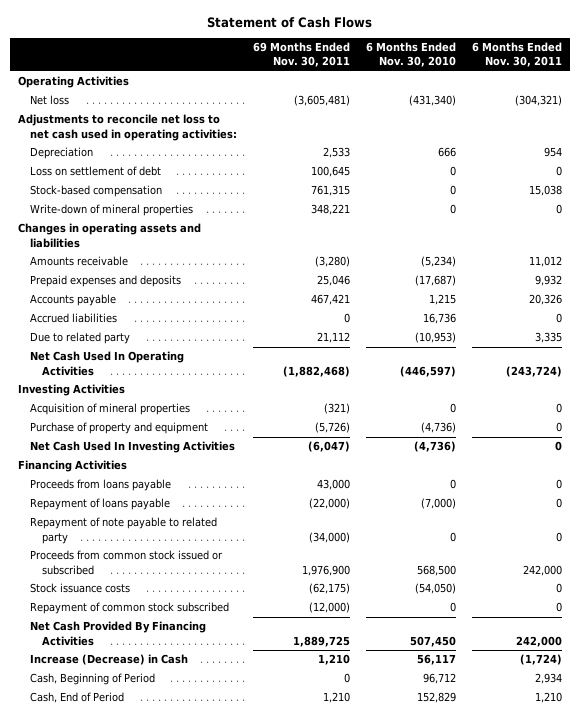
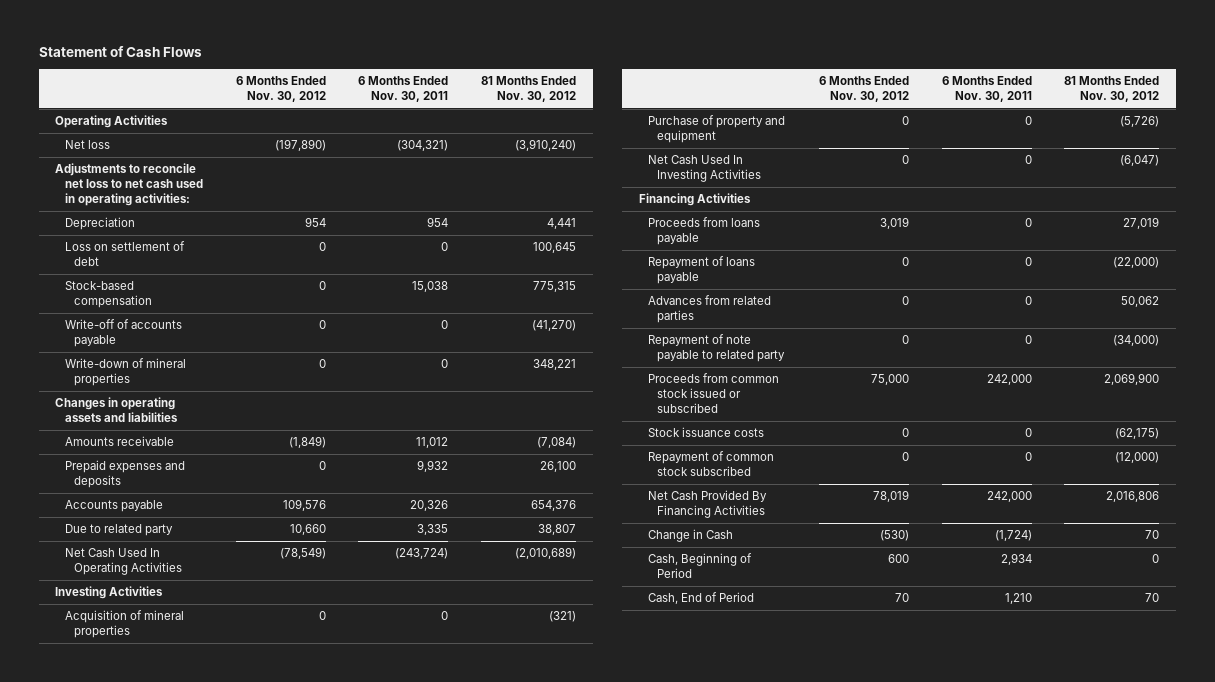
[252,42,350,68] 69 Months Ended Nov. 30, 2011 -> none
[366,42,457,68] 6 Months Ended Nov. 30, 2010 -> none
none -> [235,76,326,103] 6 Months Ended Nov. 30, 2012
none -> [481,76,577,103] 81 Months Ended Nov. 30, 2012
none -> [64,319,182,348] Write-off of accounts payable
[29,313,117,324] Accrued liabilities -> none
none -> [647,295,771,324] Advances from related parties
[29,654,188,666] Increase (Decrease) in Cash -> [647,529,733,543] Change in Cash

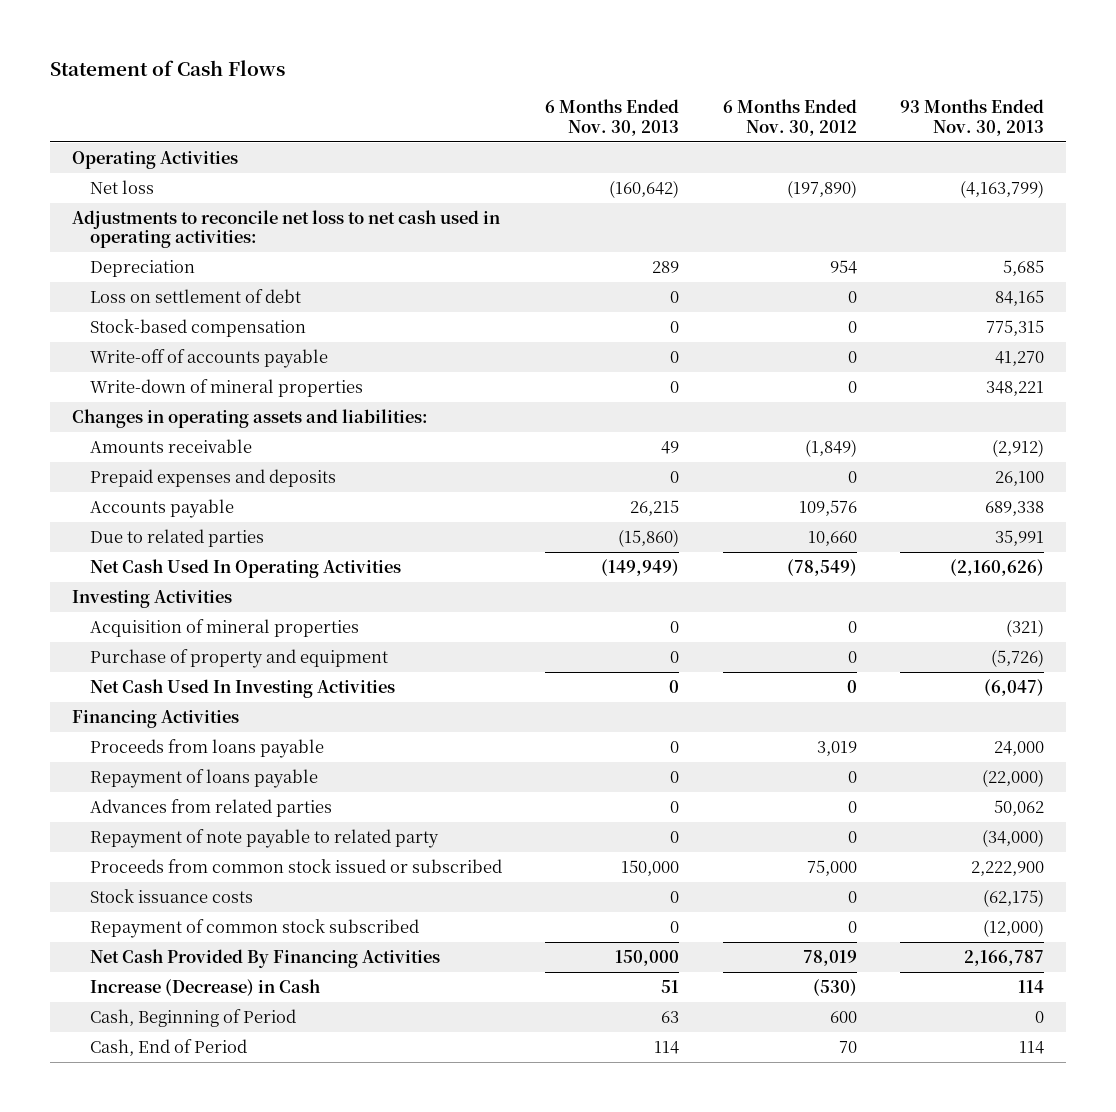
[358,76,449,103] 6 Months Ended Nov. 30, 2011 -> none
[481,76,577,103] 81 Months Ended Nov. 30, 2012 -> none
none -> [545,99,680,136] 6 Months Ended Nov. 30, 2013
none -> [899,99,1044,136] 93 Months Ended Nov. 30, 2013
[55,397,178,423] Changes in operating assets and liabilities -> [72,409,429,429] Changes in operating assets and liabilities:
[64,524,173,537] Due to related party -> [89,529,264,548] Due to related parties
[647,529,733,543] Change in Cash -> [89,979,320,997] Increase (Decrease) in Cash

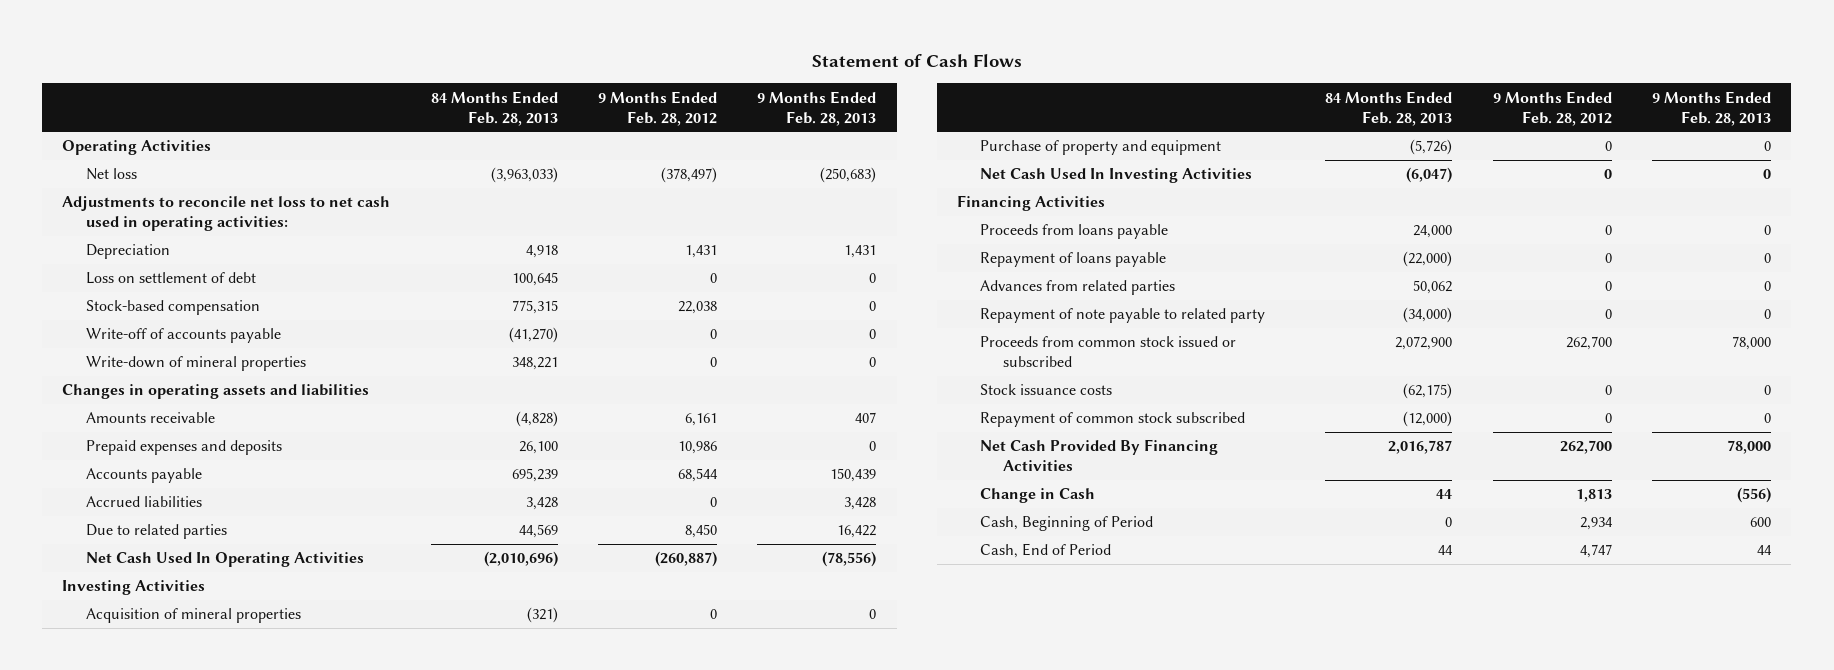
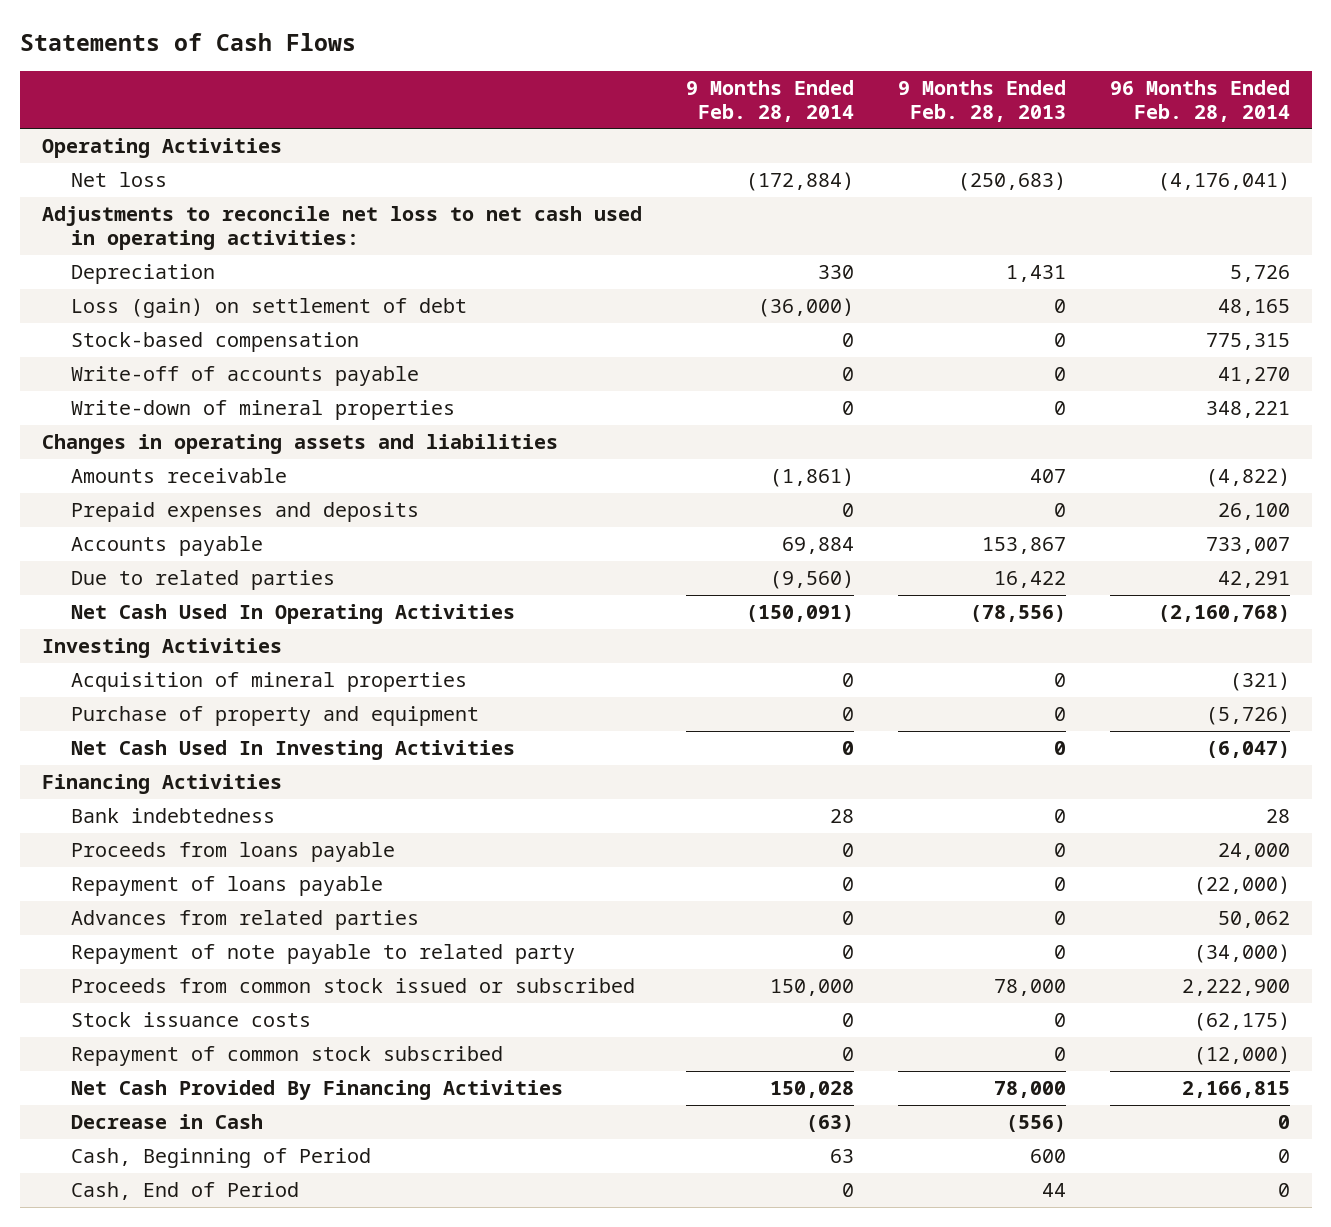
[811,54,1022,68] Statement of Cash Flows -> [19,32,356,51] Statements of Cash Flows
[430,90,558,126] 84 Months Ended Feb. 28, 2013 -> none
[598,90,718,126] 9 Months Ended Feb. 28, 2012 -> none
none -> [685,80,854,122] 9 Months Ended Feb. 28, 2014
none -> [1109,80,1290,122] 96 Months Ended Feb. 28, 2014
[85,272,256,285] Loss on settlement of debt -> [71,298,468,319] Loss (gain) on settlement of debt
[85,496,202,508] Accrued liabilities -> none
[830,468,877,483] 150,439 -> [981,537,1066,555] 153,867
none -> [71,808,276,824] Bank indebtedness
[980,488,1096,504] Change in Cash -> [71,1114,264,1130] Decrease in Cash

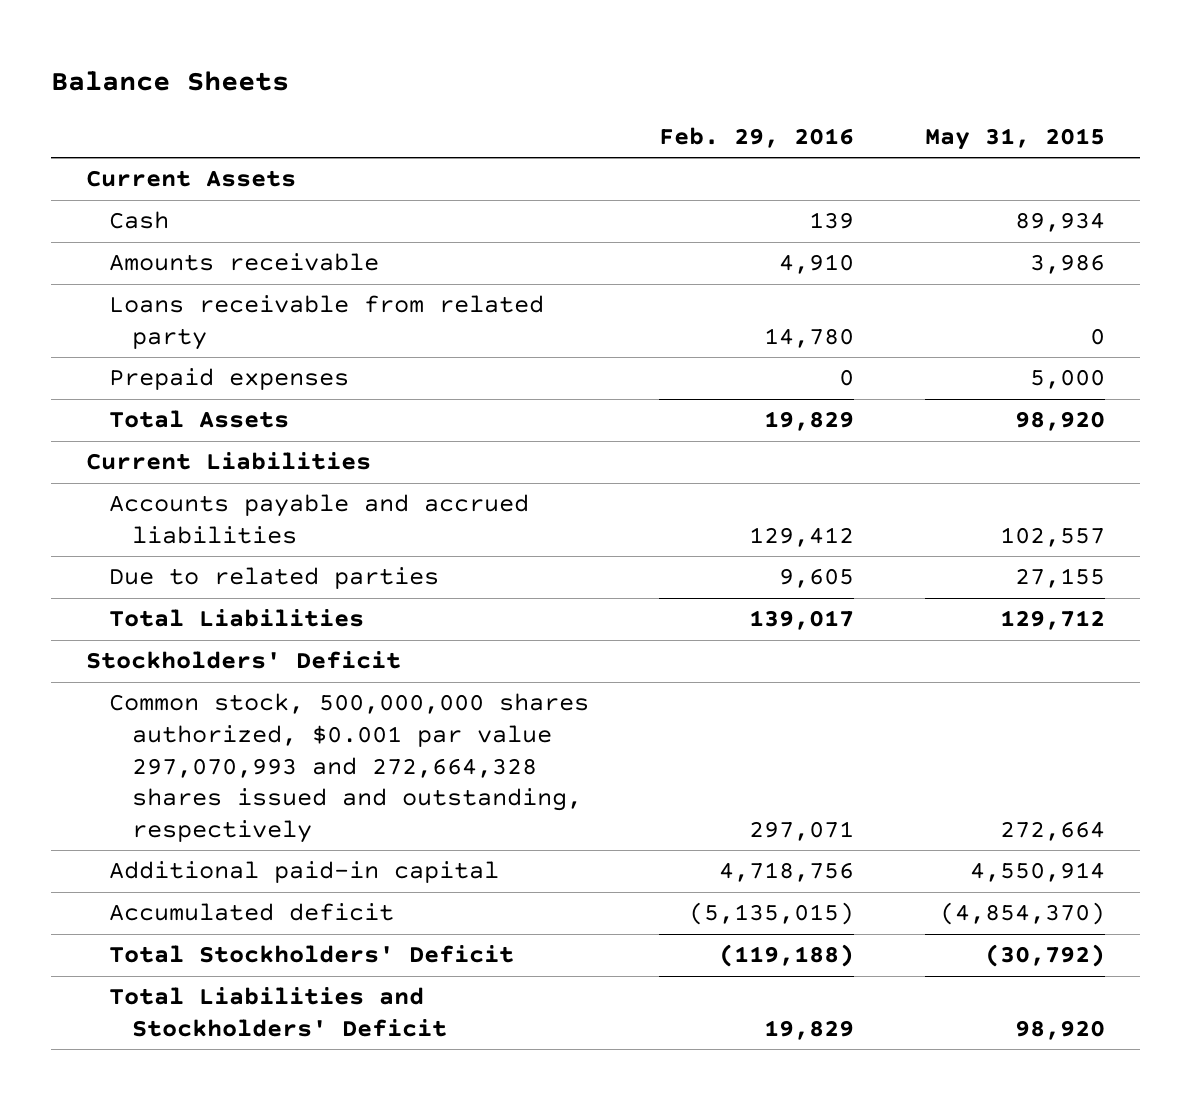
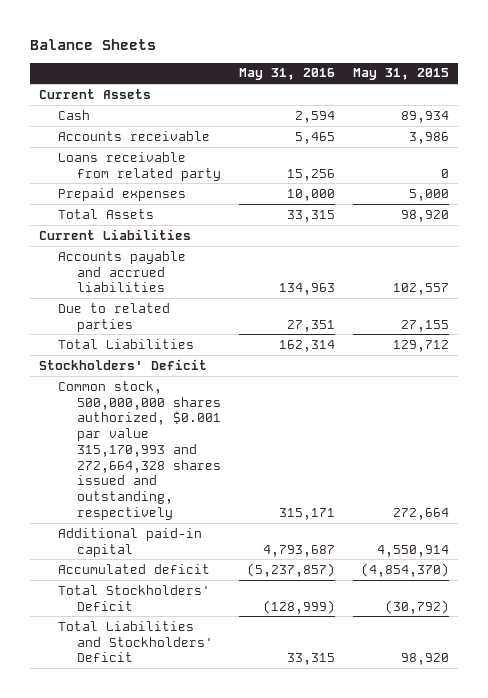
[659,127,855,149] Feb. 29, 2016 -> none
none -> [239,68,336,81] May 31, 2016
[108,253,379,272] Amounts receivable -> [58,130,211,141] Accounts receivable
[108,693,589,843] Common stock, 500,000,000 shares authorized, $0.001 par value 297,070,993 and 272,664,328 shares issued and outstanding, respectively -> [58,380,222,520] Common stock, 500,000,000 shares authorized, $0.001 par value 315,170,993 and 272,664,328 shares issued and outstanding, respectively

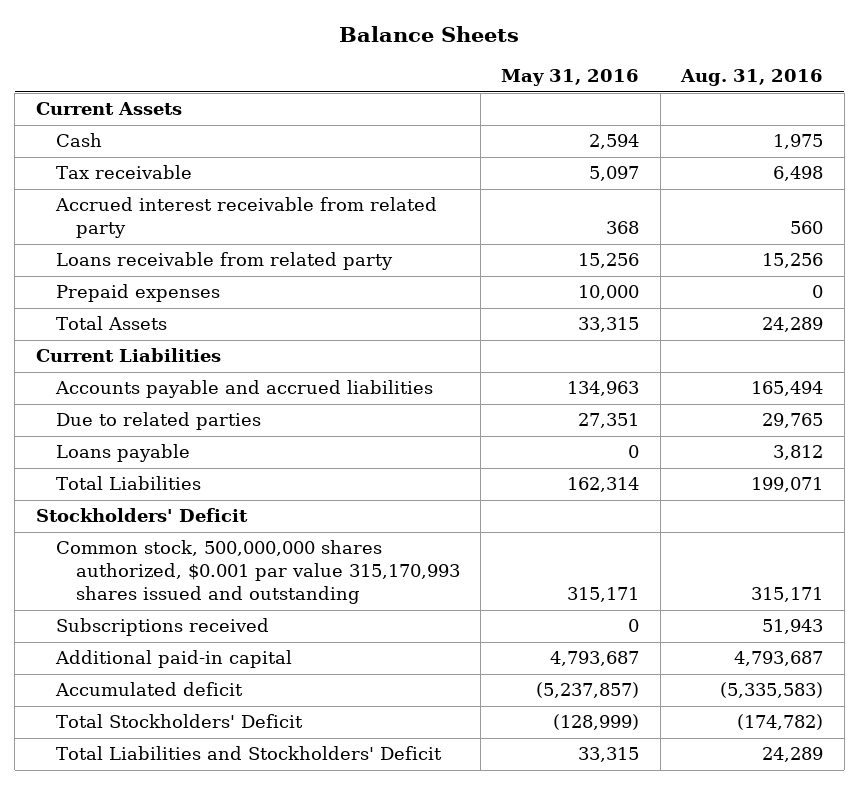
[353,68,450,81] May 31, 2015 -> none
none -> [680,69,824,87] Aug. 31, 2016
[58,130,211,141] Accounts receivable -> none
none -> [55,165,192,180] Tax receivable
none -> [54,197,437,239] Accrued interest receivable from related party
none -> [55,444,190,463] Loans payable
[58,380,222,520] Common stock, 500,000,000 shares authorized, $0.001 par value 315,170,993 and 272,664,328 shares issued and outstanding, respectively -> [55,540,460,605] Common stock, 500,000,000 shares authorized, $0.001 par value 315,170,993 shares issued and outstanding
none -> [55,618,269,637] Subscriptions received

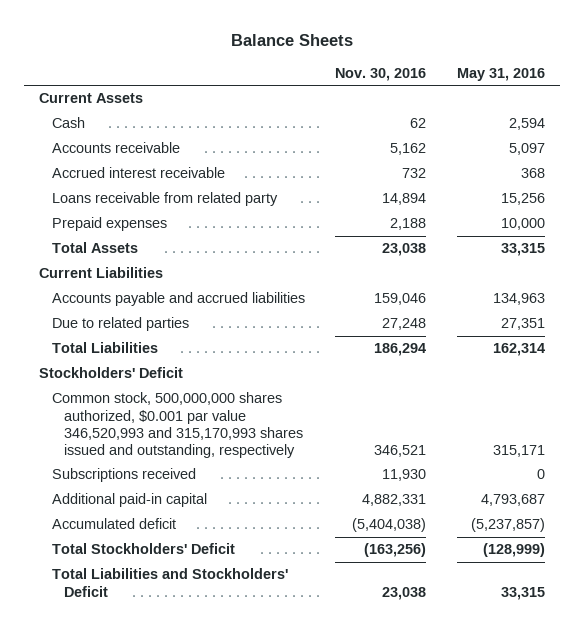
[680,69,824,87] Aug. 31, 2016 -> none
none -> [335,67,427,81] Nov. 30, 2016
[55,165,192,180] Tax receivable -> [51,142,180,154] Accounts receivable
[54,197,437,239] Accrued interest receivable from related party -> [51,167,225,179] Accrued interest receivable
[55,444,190,463] Loans payable -> none
[55,540,460,605] Common stock, 500,000,000 shares authorized, $0.001 par value 315,170,993 shares issued and outstanding -> [51,392,304,458] Common stock, 500,000,000 shares authorized, $0.001 par value 346,520,993 and 315,170,993 shares issued and outstanding, respectively

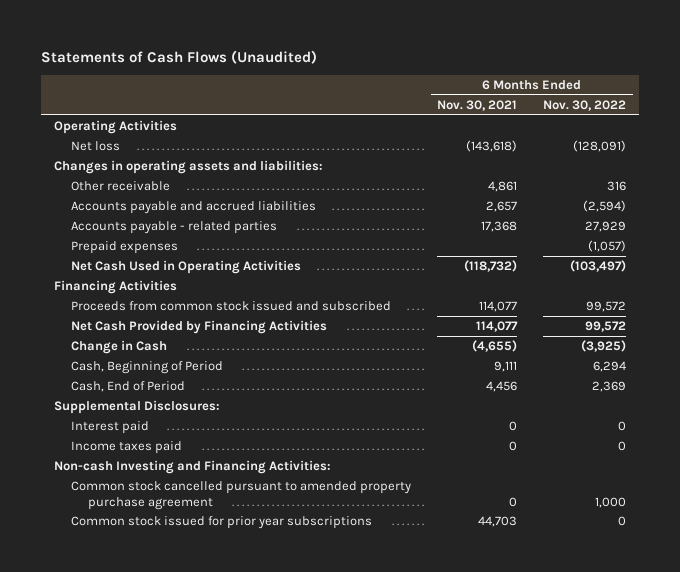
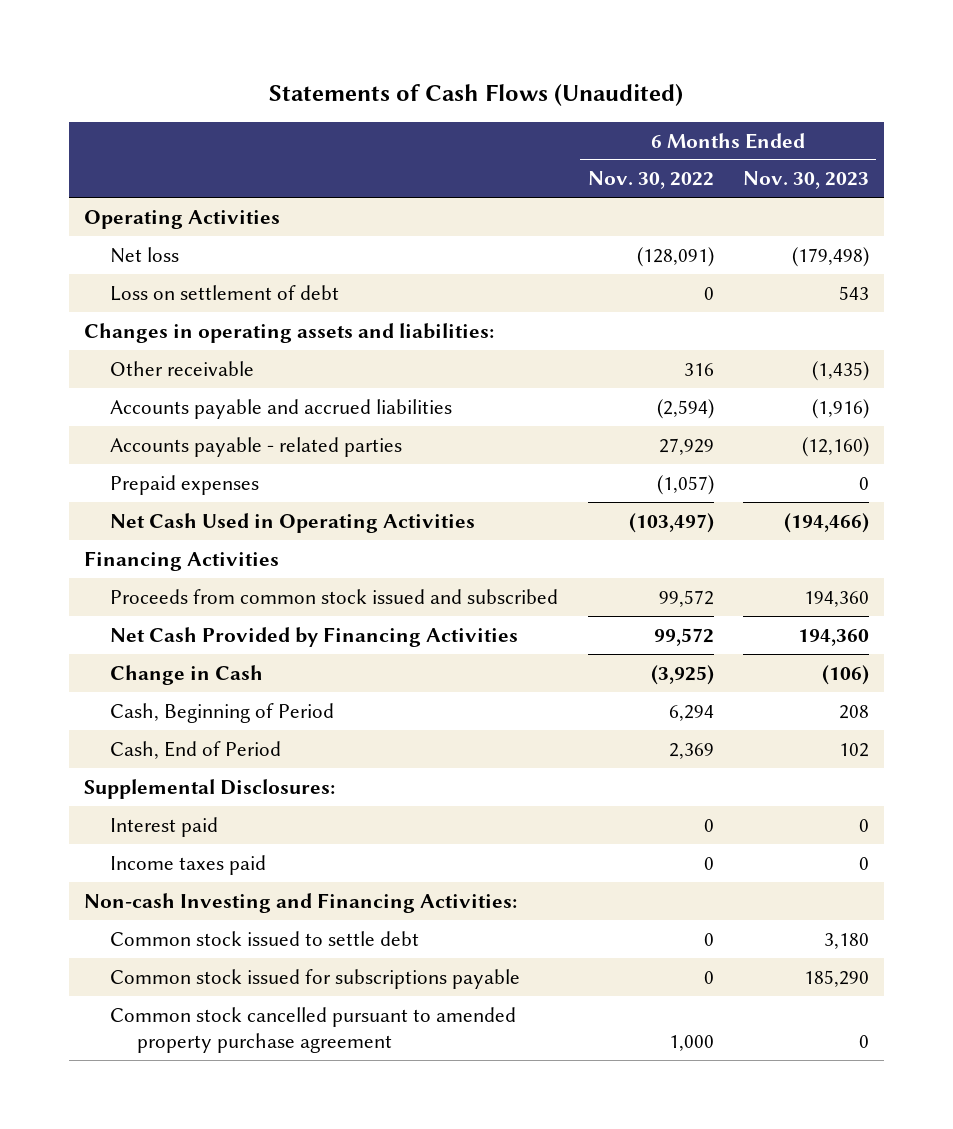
[437,99,518,111] Nov. 30, 2021 -> none
none -> [743,171,870,190] Nov. 30, 2023
none -> [110,284,340,301] Loss on settlement of debt
none -> [110,930,420,946] Common stock issued to settle debt
none -> [110,968,521,989] Common stock issued for subscriptions payable
[71,516,373,530] Common stock issued for prior year subscriptions -> none

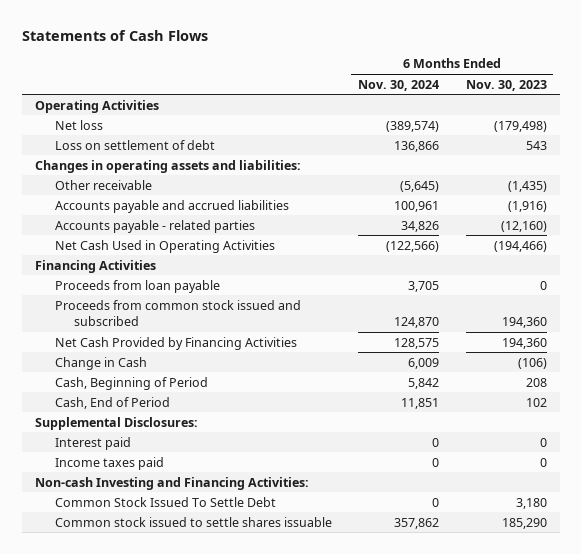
[269,84,684,107] Statements of Cash Flows (Unaudited) -> [21,30,208,42] Statements of Cash Flows
[587,171,714,190] Nov. 30, 2022 -> none
none -> [358,79,440,91] Nov. 30, 2024
[110,474,260,495] Prepaid expenses -> none
none -> [54,279,220,293] Proceeds from loan payable
[110,968,521,989] Common stock issued for subscriptions payable -> none
[110,1006,517,1053] Common stock cancelled pursuant to amended property purchase agreement -> none
none -> [54,496,276,507] Common Stock Issued To Settle Debt
[110,930,420,946] Common stock issued to settle debt -> [54,516,332,527] Common stock issued to settle shares issuable
[824,932,870,949] 3,180 -> [501,517,547,529] 185,290

